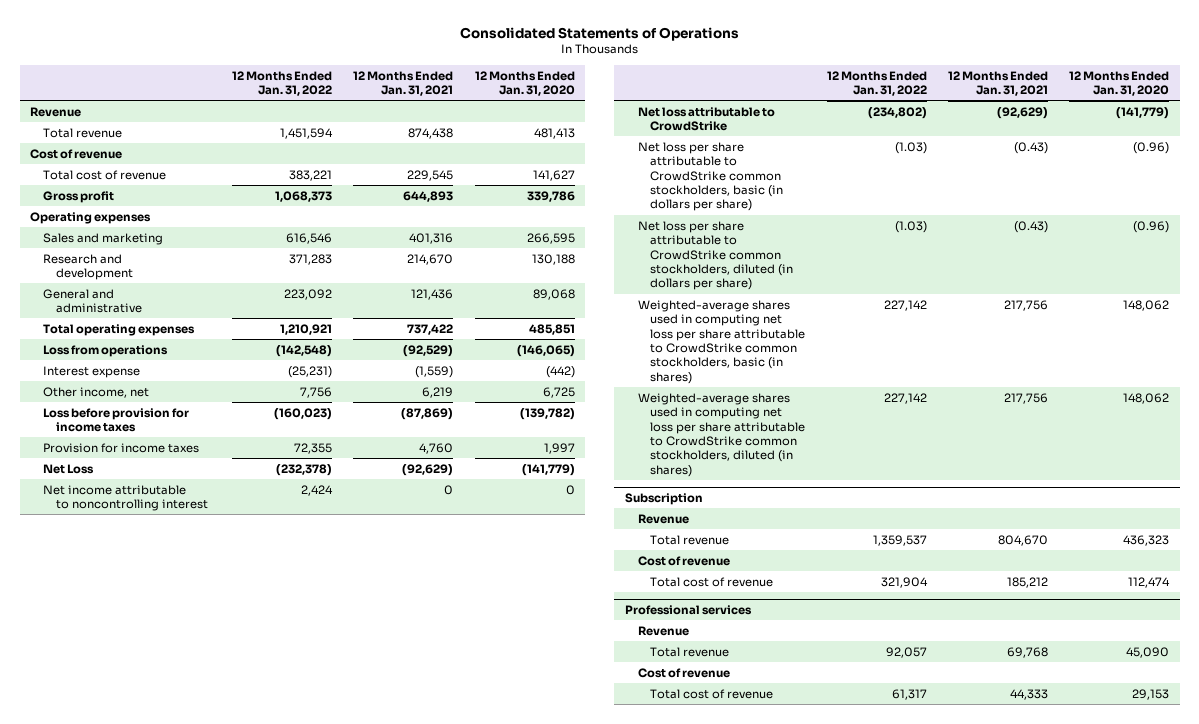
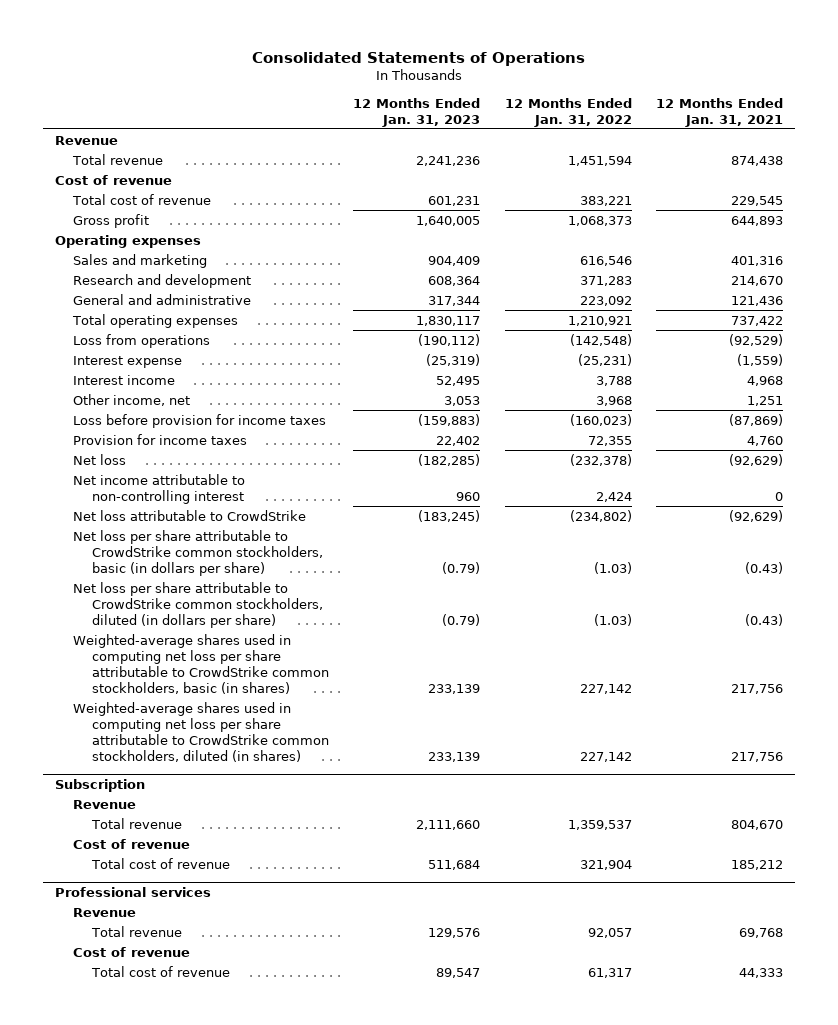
[474,70,575,96] 12 Months Ended Jan. 31, 2020 -> none
none -> [353,97,481,127] 12 Months Ended Jan. 31, 2023
none -> [73,374,176,385] Interest income
[300,386,333,398] 7,756 -> [595,395,632,406] 3,968
[422,386,454,398] 6,219 -> [747,395,784,406] 1,251
[43,463,95,474] Net Loss -> [73,453,127,465] Net loss
[43,484,208,512] Net income attributable to noncontrolling interest -> [73,473,246,504] Net income attributable to non-controlling interest

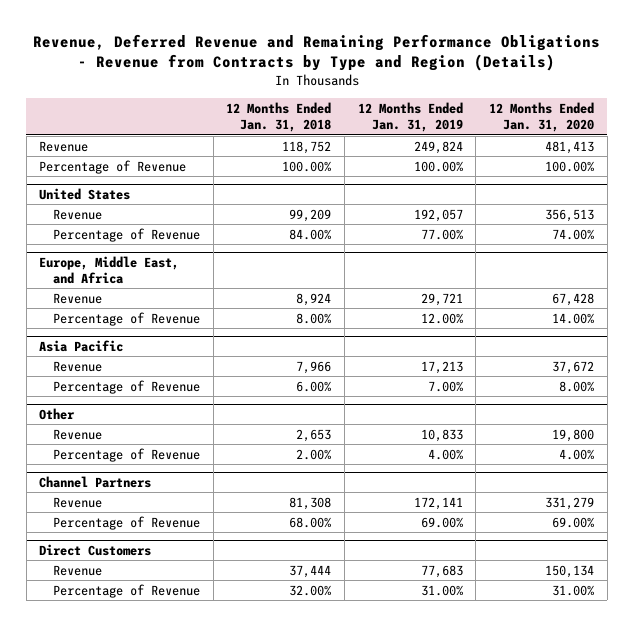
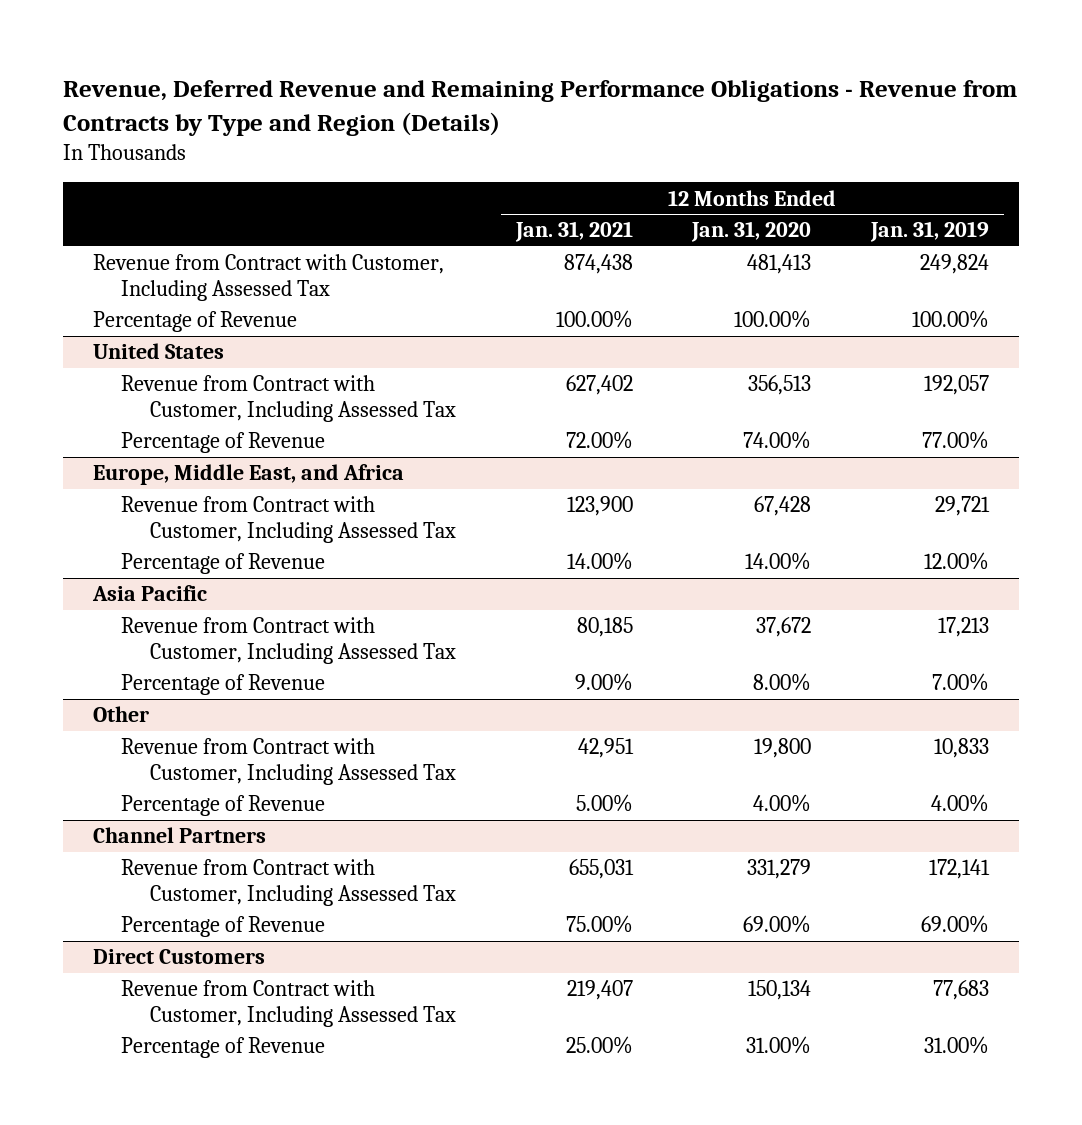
[226,101,332,132] 12 Months Ended Jan. 31, 2018 -> none
none -> [514,221,633,243] Jan. 31, 2021
[39,140,89,152] Revenue -> [92,254,444,301] Revenue from Contract with Customer, Including Assessed Tax
[53,208,103,220] Revenue -> [121,375,457,422] Revenue from Contract with Customer, Including Assessed Tax
[53,292,103,304] Revenue -> [121,496,457,543] Revenue from Contract with Customer, Including Assessed Tax
[53,360,103,372] Revenue -> [121,617,457,664] Revenue from Contract with Customer, Including Assessed Tax
[53,428,103,440] Revenue -> [121,738,457,785] Revenue from Contract with Customer, Including Assessed Tax
[53,496,103,508] Revenue -> [121,859,457,906] Revenue from Contract with Customer, Including Assessed Tax
[53,564,103,576] Revenue -> [121,980,457,1027] Revenue from Contract with Customer, Including Assessed Tax

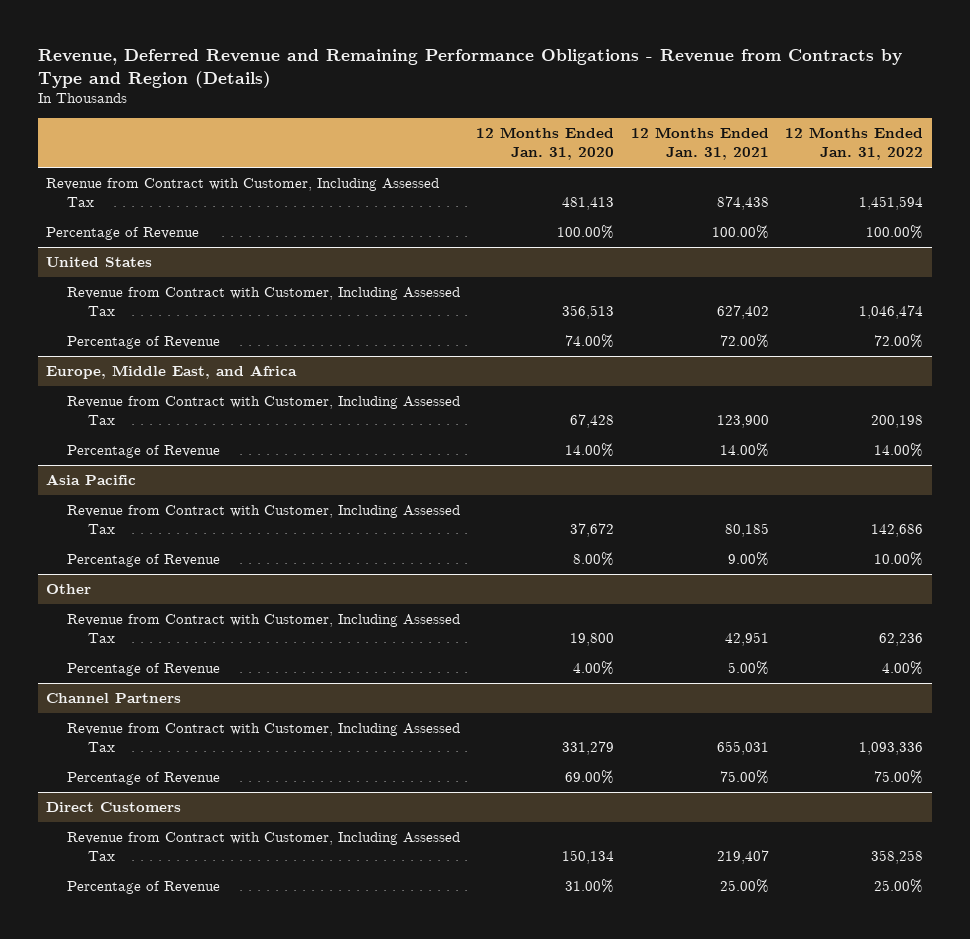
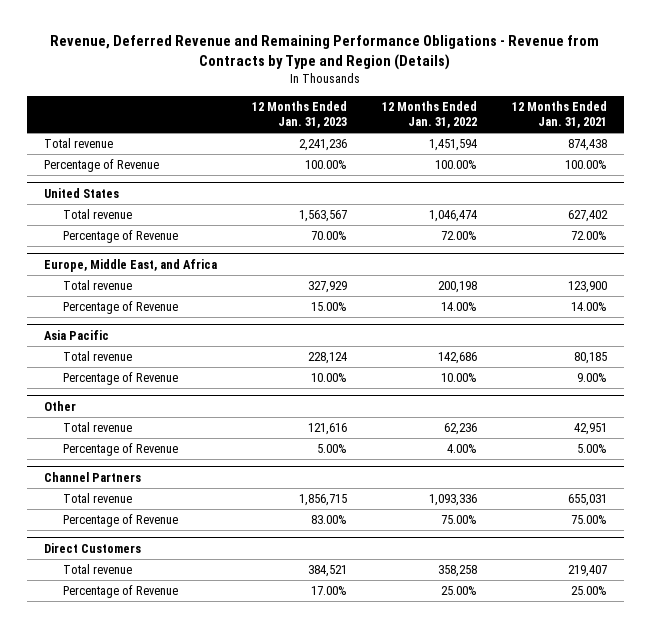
[476,127,615,161] 12 Months Ended Jan. 31, 2020 -> none
none -> [251,100,347,129] 12 Months Ended Jan. 31, 2023
[46,178,440,208] Revenue from Contract with Customer, Including Assessed Tax -> [44,138,114,149] Total revenue
[66,287,460,317] Revenue from Contract with Customer, Including Assessed Tax -> [63,209,133,220] Total revenue
[66,396,460,426] Revenue from Contract with Customer, Including Assessed Tax -> [63,280,133,291] Total revenue
[66,505,460,535] Revenue from Contract with Customer, Including Assessed Tax -> [63,351,133,362] Total revenue
[66,614,460,644] Revenue from Contract with Customer, Including Assessed Tax -> [63,422,133,433] Total revenue
[66,723,460,753] Revenue from Contract with Customer, Including Assessed Tax -> [63,493,133,504] Total revenue
[66,832,460,862] Revenue from Contract with Customer, Including Assessed Tax -> [63,564,133,575] Total revenue

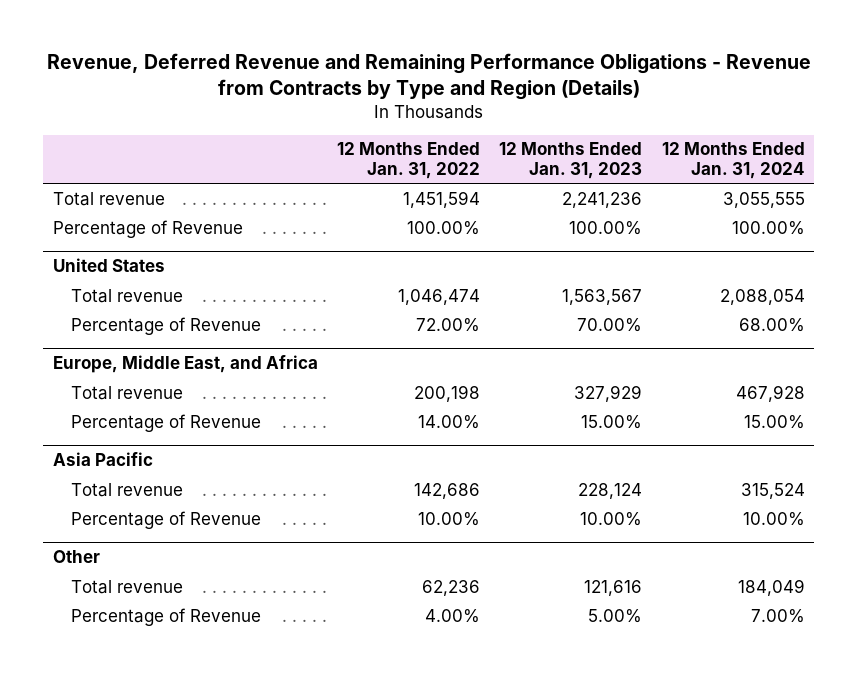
[511,100,607,129] 12 Months Ended Jan. 31, 2021 -> none
none -> [661,142,805,180] 12 Months Ended Jan. 31, 2024
[44,471,142,482] Channel Partners -> none
[63,493,133,504] Total revenue -> none
[63,514,179,528] Percentage of Revenue -> none
[44,542,142,553] Direct Customers -> none
[63,564,133,575] Total revenue -> none
[63,585,179,599] Percentage of Revenue -> none

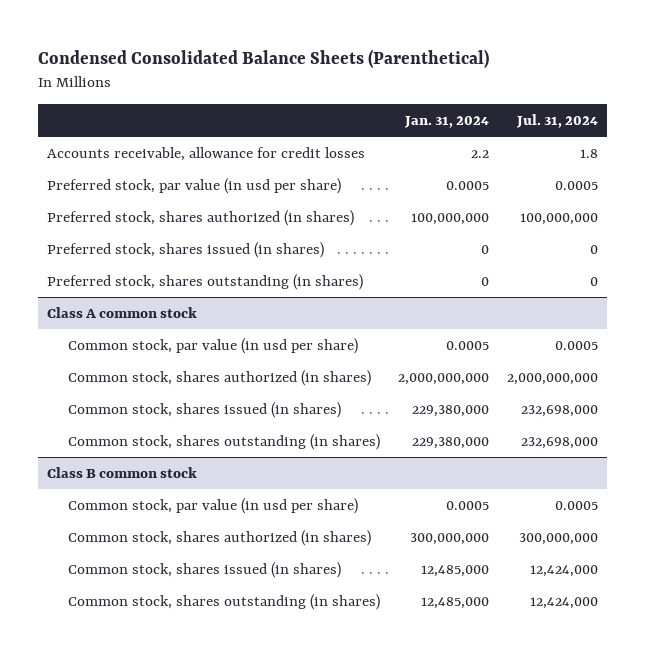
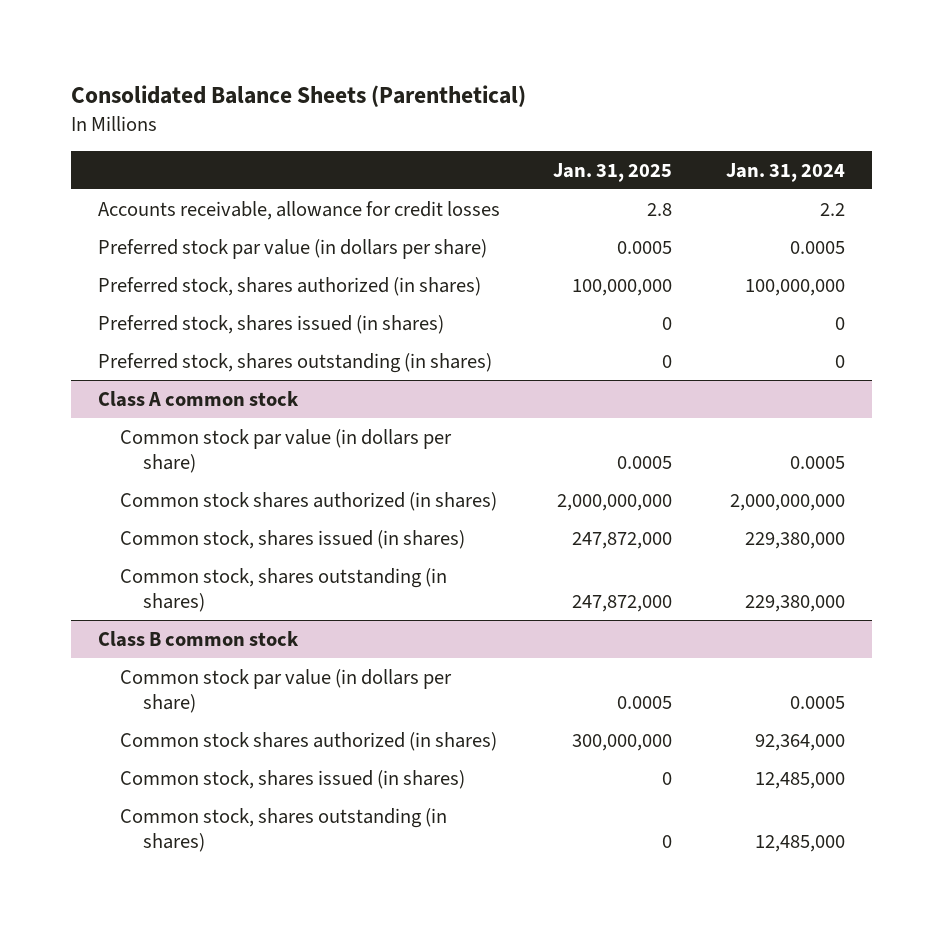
[37,49,489,69] Condensed Consolidated Balance Sheets (Parenthetical) -> [70,84,526,107] Consolidated Balance Sheets (Parenthetical)
[516,114,599,129] Jul. 31, 2024 -> none
none -> [553,162,673,182] Jan. 31, 2025
[46,177,341,194] Preferred stock, par value (in usd per share) -> [97,238,487,259] Preferred stock par value (in dollars per share)
[68,337,359,354] Common stock, par value (in usd per share) -> [120,428,453,473] Common stock par value (in dollars per share)
[68,369,372,386] Common stock, shares authorized (in shares) -> [120,491,498,511] Common stock shares authorized (in shares)
[68,497,359,514] Common stock, par value (in usd per share) -> [120,668,453,713] Common stock par value (in dollars per share)
[68,529,372,546] Common stock, shares authorized (in shares) -> [120,731,498,751] Common stock shares authorized (in shares)
[410,532,490,545] 300,000,000 -> [755,733,846,751] 92,364,000

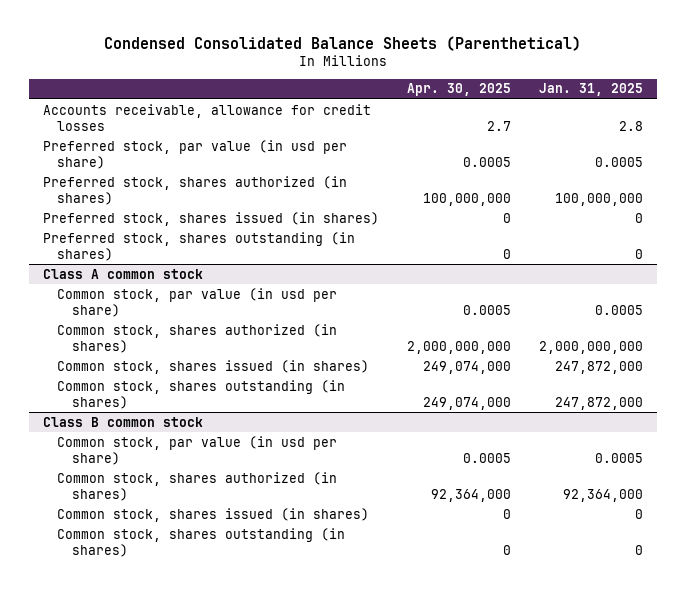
[70,84,526,107] Consolidated Balance Sheets (Parenthetical) -> [103,35,581,51] Condensed Consolidated Balance Sheets (Parenthetical)
[726,162,846,182] Jan. 31, 2024 -> none
none -> [406,83,511,97] Apr. 30, 2025
[97,238,487,259] Preferred stock par value (in dollars per share) -> [42,139,347,169] Preferred stock, par value (in usd per share)
[120,428,453,473] Common stock par value (in dollars per share) -> [57,287,338,317] Common stock, par value (in usd per share)
[120,491,498,511] Common stock shares authorized (in shares) -> [57,323,338,353] Common stock, shares authorized (in shares)
[120,668,453,713] Common stock par value (in dollars per share) -> [57,435,338,465] Common stock, par value (in usd per share)
[120,731,498,751] Common stock shares authorized (in shares) -> [57,471,338,501] Common stock, shares authorized (in shares)
[572,733,673,751] 300,000,000 -> [563,488,644,502] 92,364,000

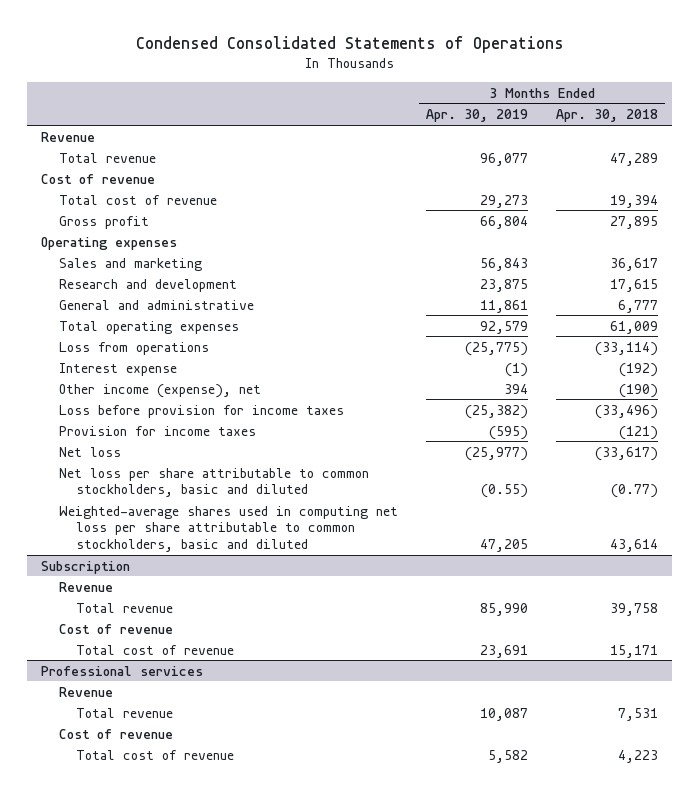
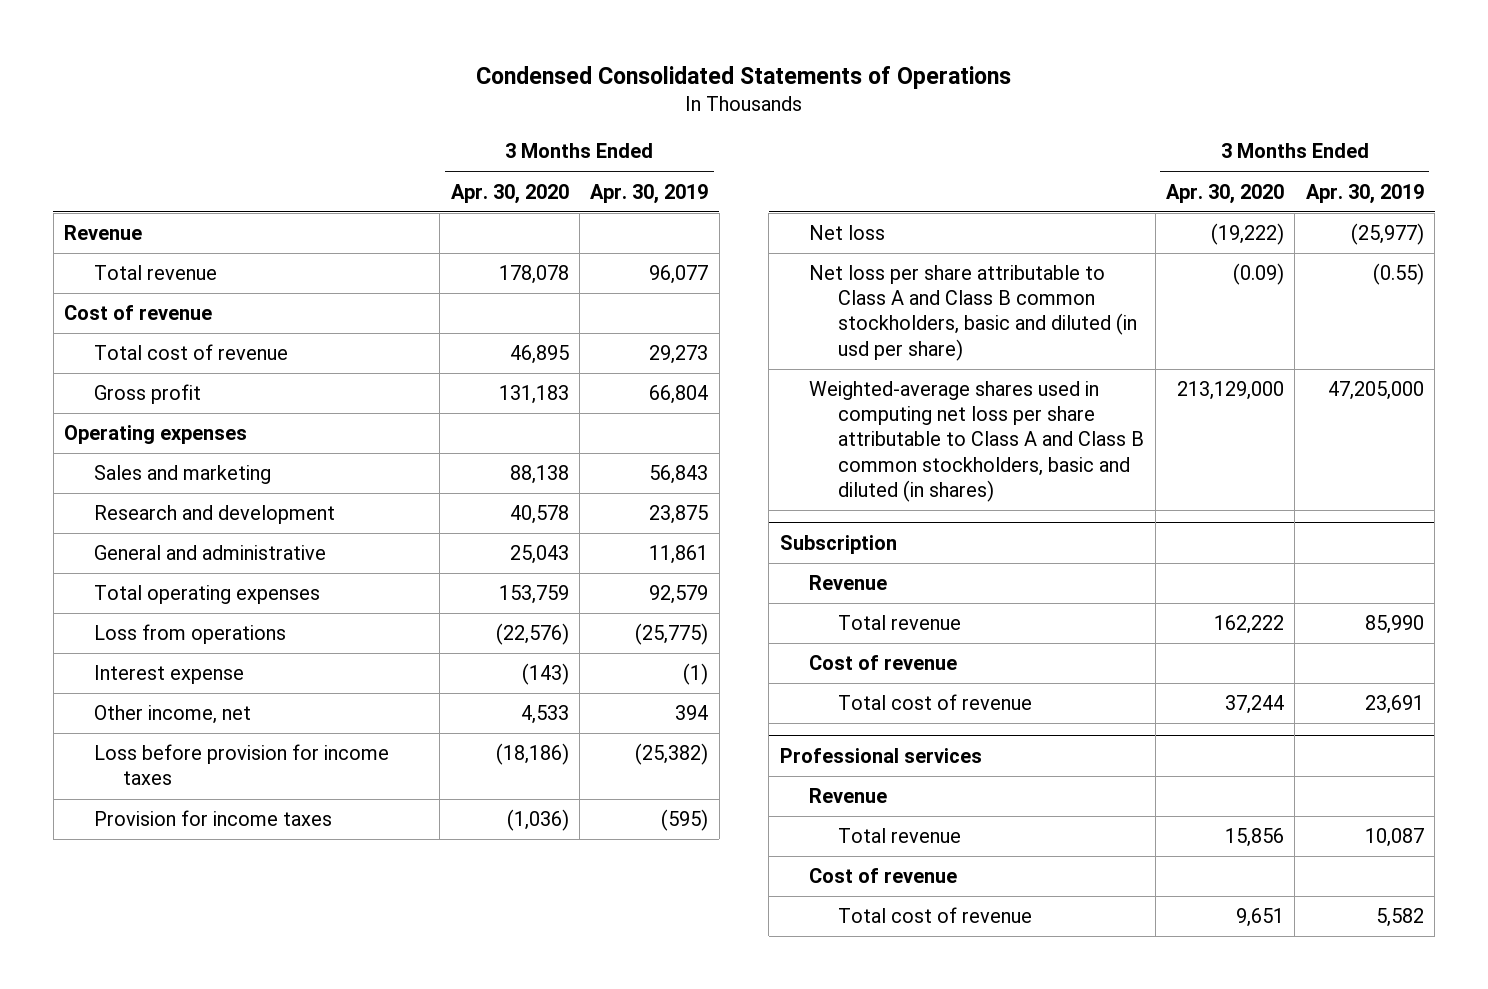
[556,109,659,123] Apr. 30, 2018 -> none
none -> [450,183,569,204] Apr. 30, 2020
[58,383,261,398] Other income (expense), net -> [93,705,251,725] Other income, net
[58,467,369,498] Net loss per share attributable to common stockholders, basic and diluted -> [808,265,1138,361] Net loss per share attributable to Class A and Class B common stockholders, basic and diluted (in usd per share)
[58,505,398,553] Weighted-average shares used in computing net loss per share attributable to common stockholders, basic and diluted -> [808,381,1145,502] Weighted-average shares used in computing net loss per share attributable to Class A and Class B common stockholders, basic and diluted (in shares)
[479,539,528,553] 47,205 -> [1327,381,1424,401] 47,205,000

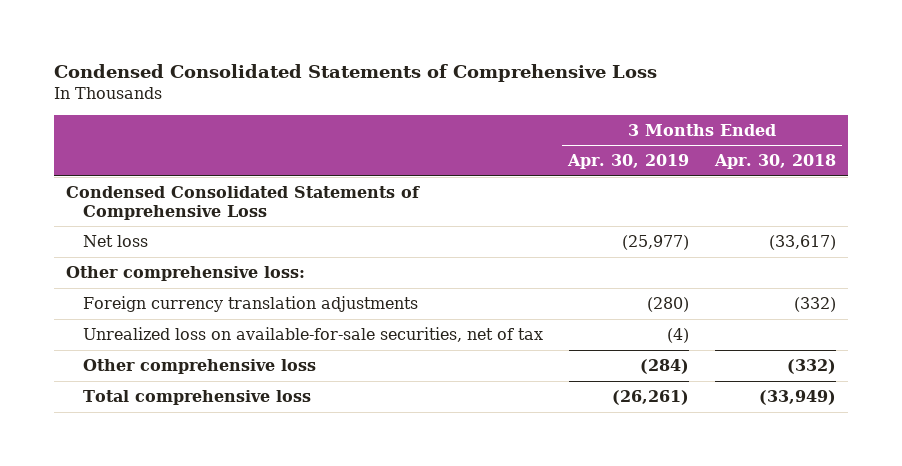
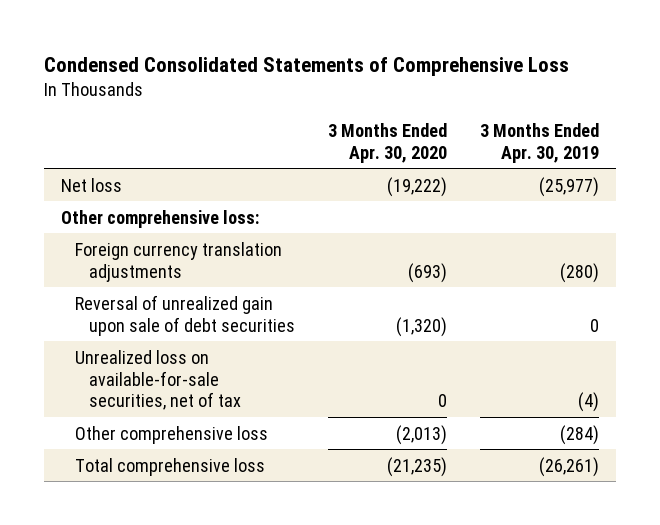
[713,154,836,170] Apr. 30, 2018 -> none
none -> [327,122,447,163] 3 Months Ended Apr. 30, 2020
[66,185,421,220] Condensed Consolidated Statements of Comprehensive Loss -> none
none -> [74,294,295,336] Reversal of unrealized gain upon sale of debt securities

